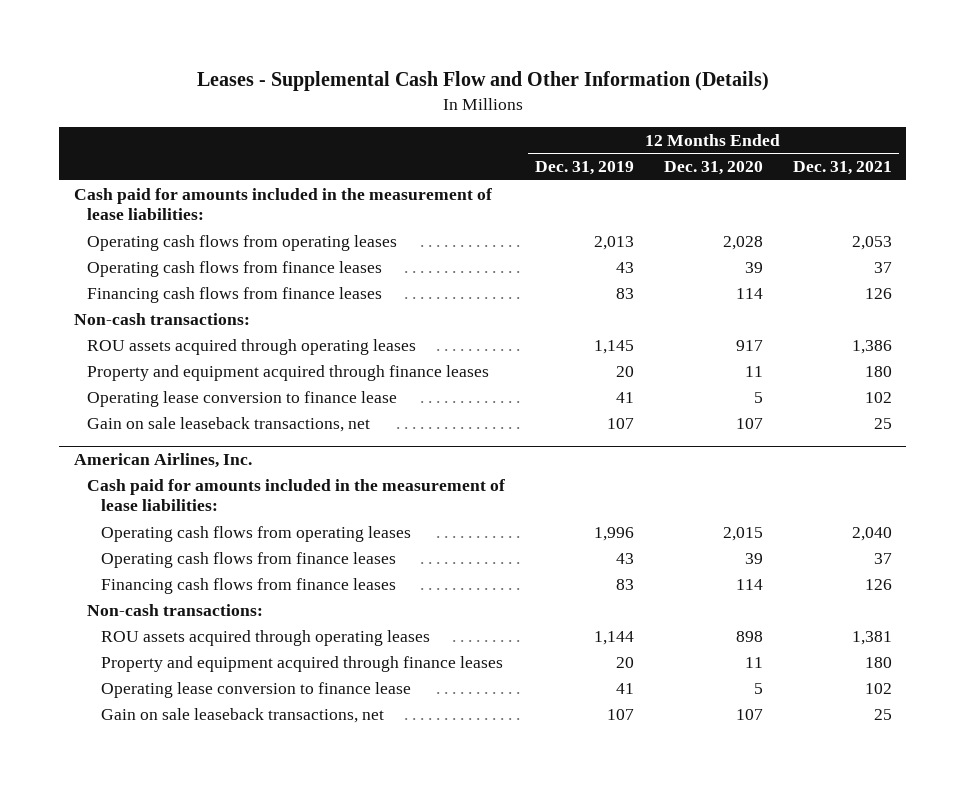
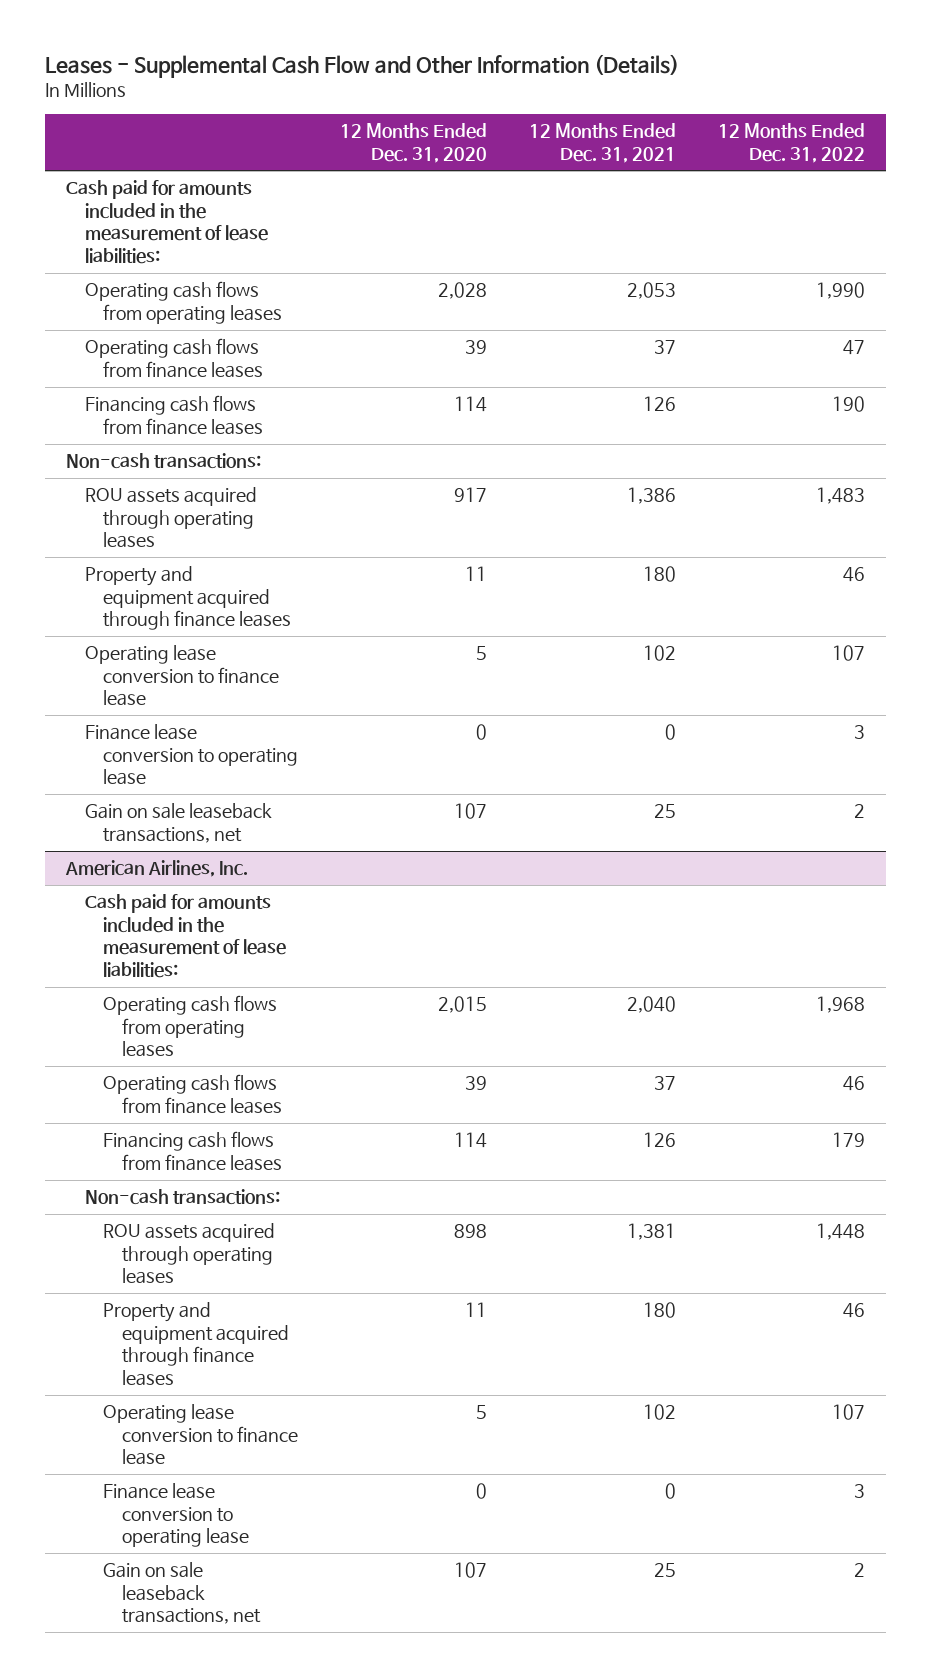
[535,161,635,176] Dec. 31, 2019 -> none
none -> [718,123,866,163] 12 Months Ended Dec. 31, 2022
none -> [84,724,299,786] Finance lease conversion to operating lease
none -> [103,1483,250,1548] Finance lease conversion to operating lease

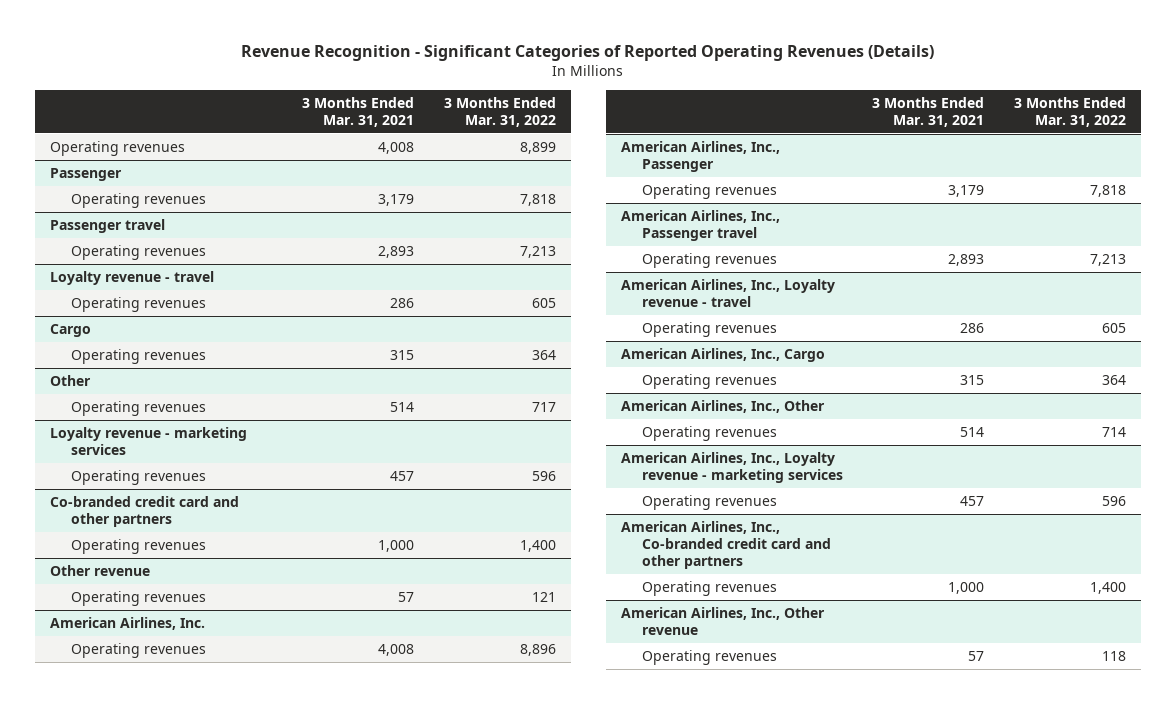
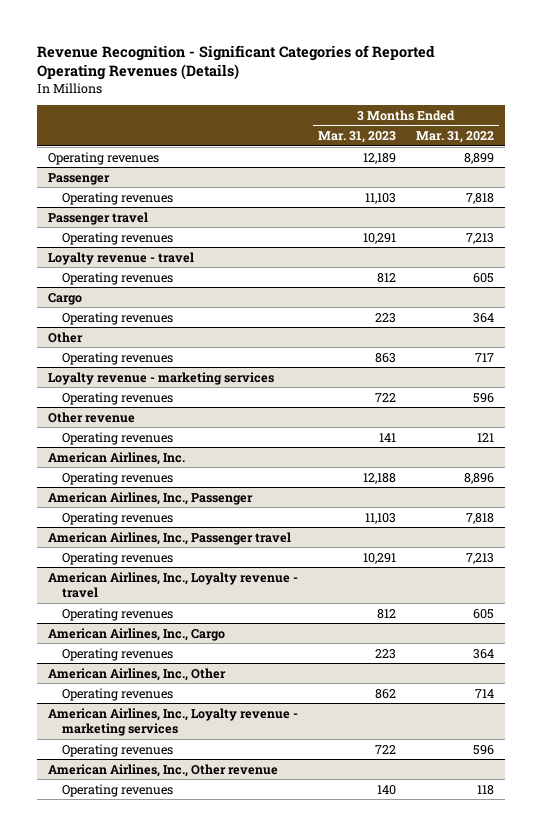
[301,96,414,127] 3 Months Ended Mar. 31, 2021 -> none
none -> [318,131,397,144] Mar. 31, 2023
[49,496,239,527] Co-branded credit card and other partners -> none
[70,539,206,555] Operating revenues -> none
[620,521,831,569] American Airlines, Inc., Co-branded credit card and other partners -> none
[641,581,777,597] Operating revenues -> none

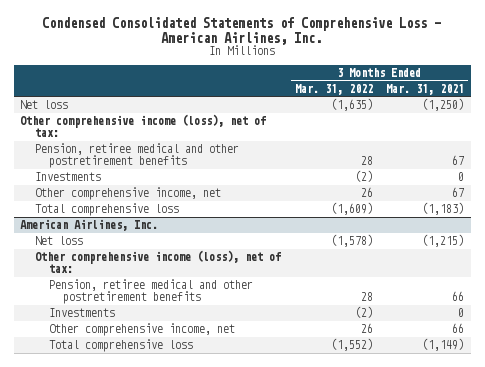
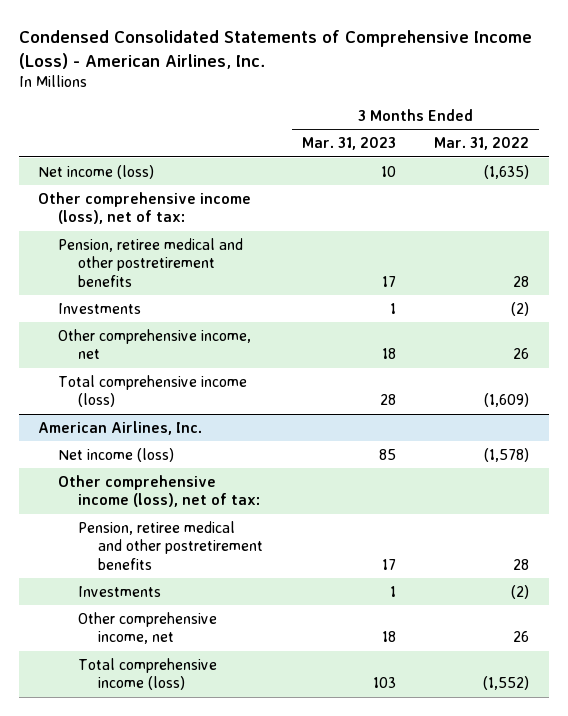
[42,17,442,45] Condensed Consolidated Statements of Comprehensive Loss - American Airlines, Inc. -> [18,29,532,69] Condensed Consolidated Statements of Comprehensive Income (Loss) - American Airlines, Inc.
[386,83,465,95] Mar. 31, 2021 -> none
none -> [301,137,396,151] Mar. 31, 2023
[20,100,69,110] Net loss -> [38,164,155,179] Net income (loss)
[34,203,179,217] Total comprehensive loss -> [58,374,248,408] Total comprehensive income (loss)
[34,236,83,246] Net loss -> [58,447,175,462] Net income (loss)
[48,339,193,353] Total comprehensive loss -> [78,657,218,691] Total comprehensive income (loss)

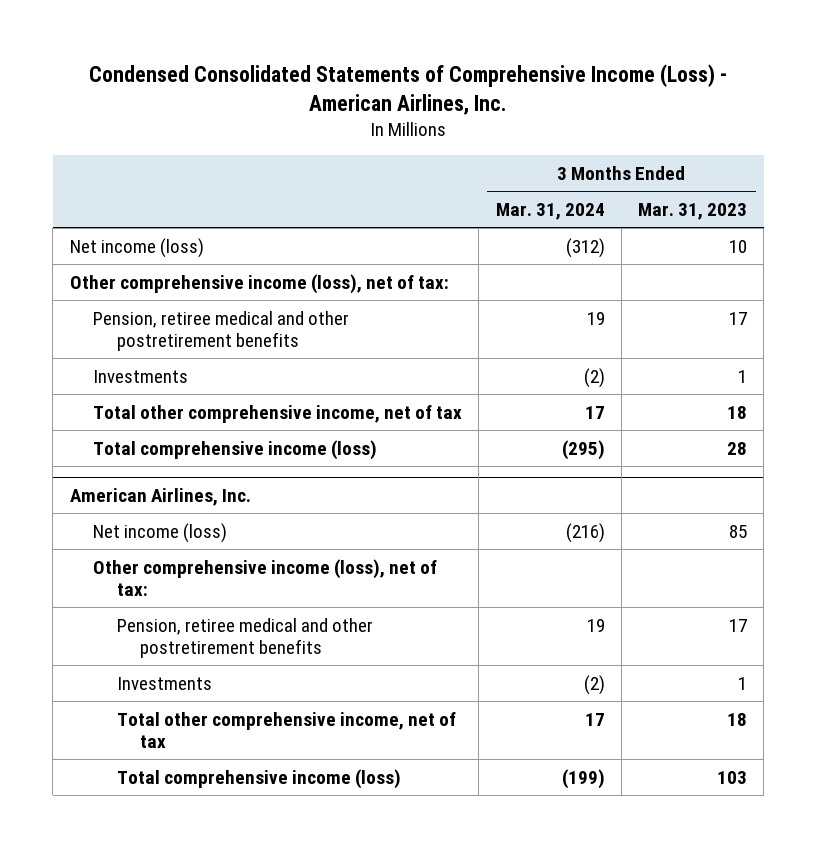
[434,137,530,151] Mar. 31, 2022 -> none
none -> [495,202,605,220] Mar. 31, 2024
[58,328,252,360] Other comprehensive income, net -> [93,404,463,423] Total other comprehensive income, net of tax
[78,611,218,645] Other comprehensive income, net -> [116,711,456,748] Total other comprehensive income, net of tax

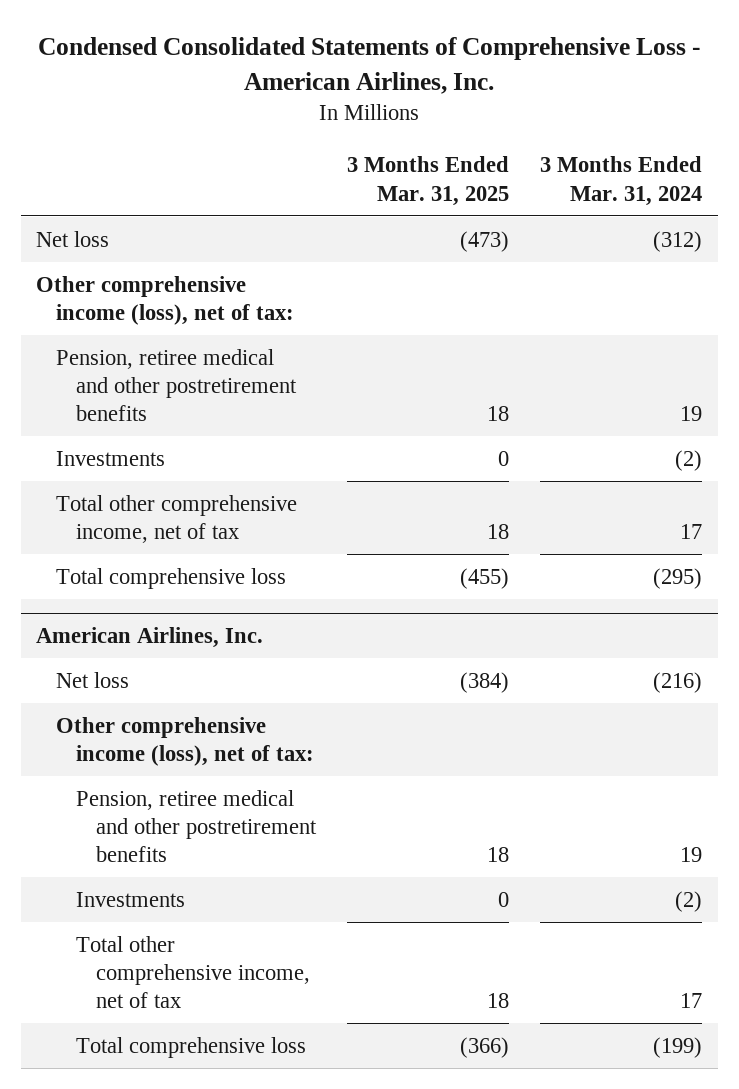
[89,63,728,116] Condensed Consolidated Statements of Comprehensive Income (Loss) - American Airlines, Inc. -> [38,37,701,95] Condensed Consolidated Statements of Comprehensive Loss - American Airlines, Inc.
[638,202,748,220] Mar. 31, 2023 -> none
none -> [347,156,510,206] 3 Months Ended Mar. 31, 2025
[69,237,204,258] Net income (loss) -> [36,230,110,247] Net loss
[93,439,378,460] Total comprehensive income (loss) -> [56,567,287,589] Total comprehensive loss
[93,522,228,543] Net income (loss) -> [56,671,130,688] Net loss
[116,768,401,789] Total comprehensive income (loss) -> [75,1036,306,1058] Total comprehensive loss

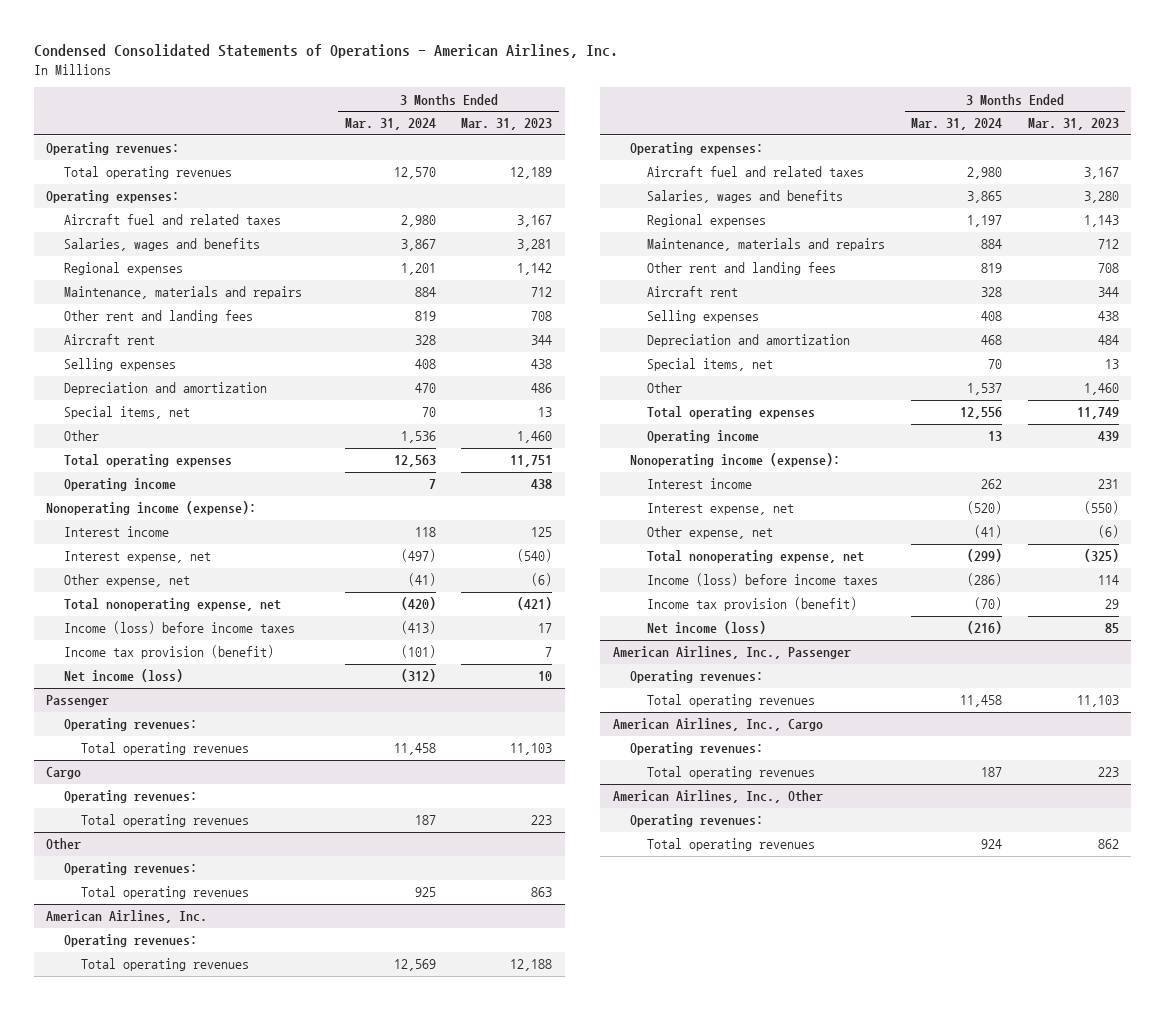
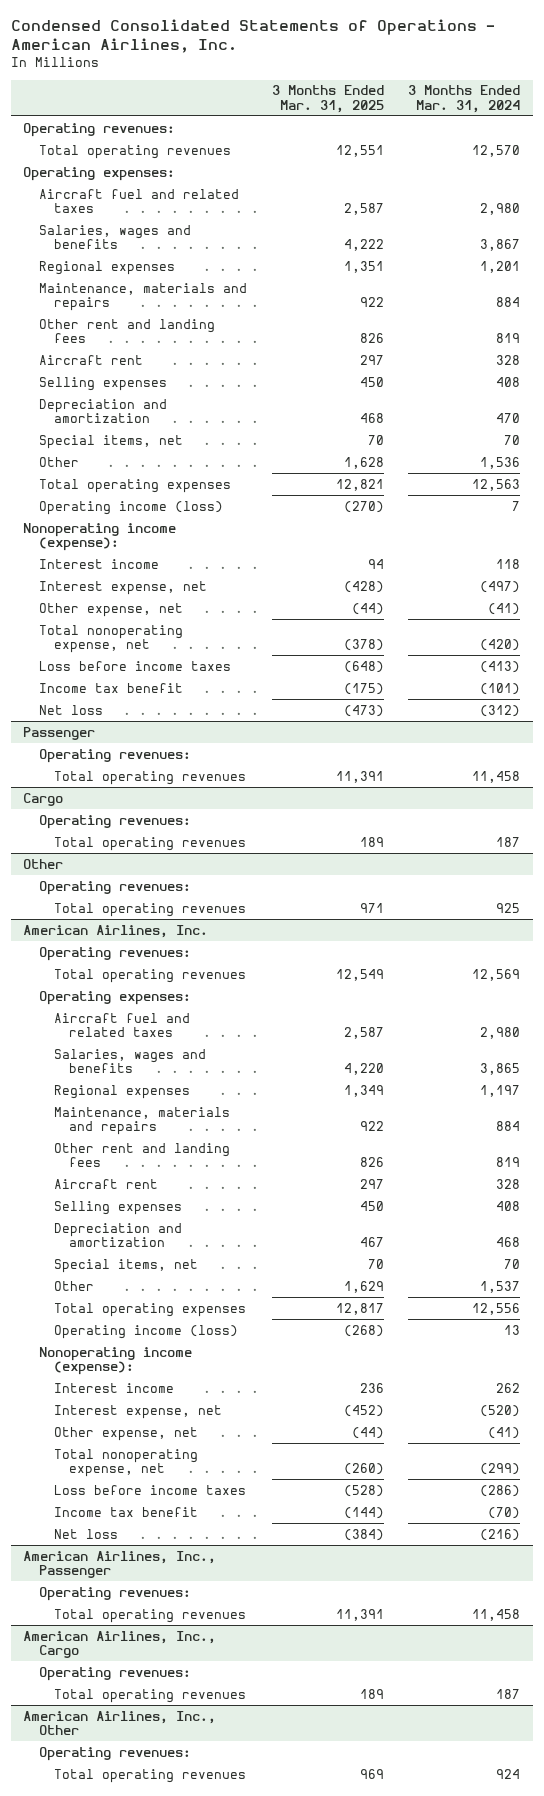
[461,118,553,131] Mar. 31, 2023 -> none
none -> [271,85,384,113] 3 Months Ended Mar. 31, 2025
[63,478,176,492] Operating income -> [38,500,223,515] Operating income (loss)
[63,621,295,635] Income (loss) before income taxes -> [38,660,231,671] Loss before income taxes
[63,645,274,660] Income tax provision (benefit) -> [38,682,183,693] Income tax benefit
[63,669,183,683] Net income (loss) -> [38,704,103,715] Net loss
[647,430,760,444] Operating income -> [53,1324,238,1339] Operating income (loss)
[647,573,879,587] Income (loss) before income taxes -> [53,1484,246,1495] Loss before income taxes
[647,597,858,612] Income tax provision (benefit) -> [53,1506,198,1517] Income tax benefit
[647,621,767,635] Net income (loss) -> [53,1528,118,1539] Net loss

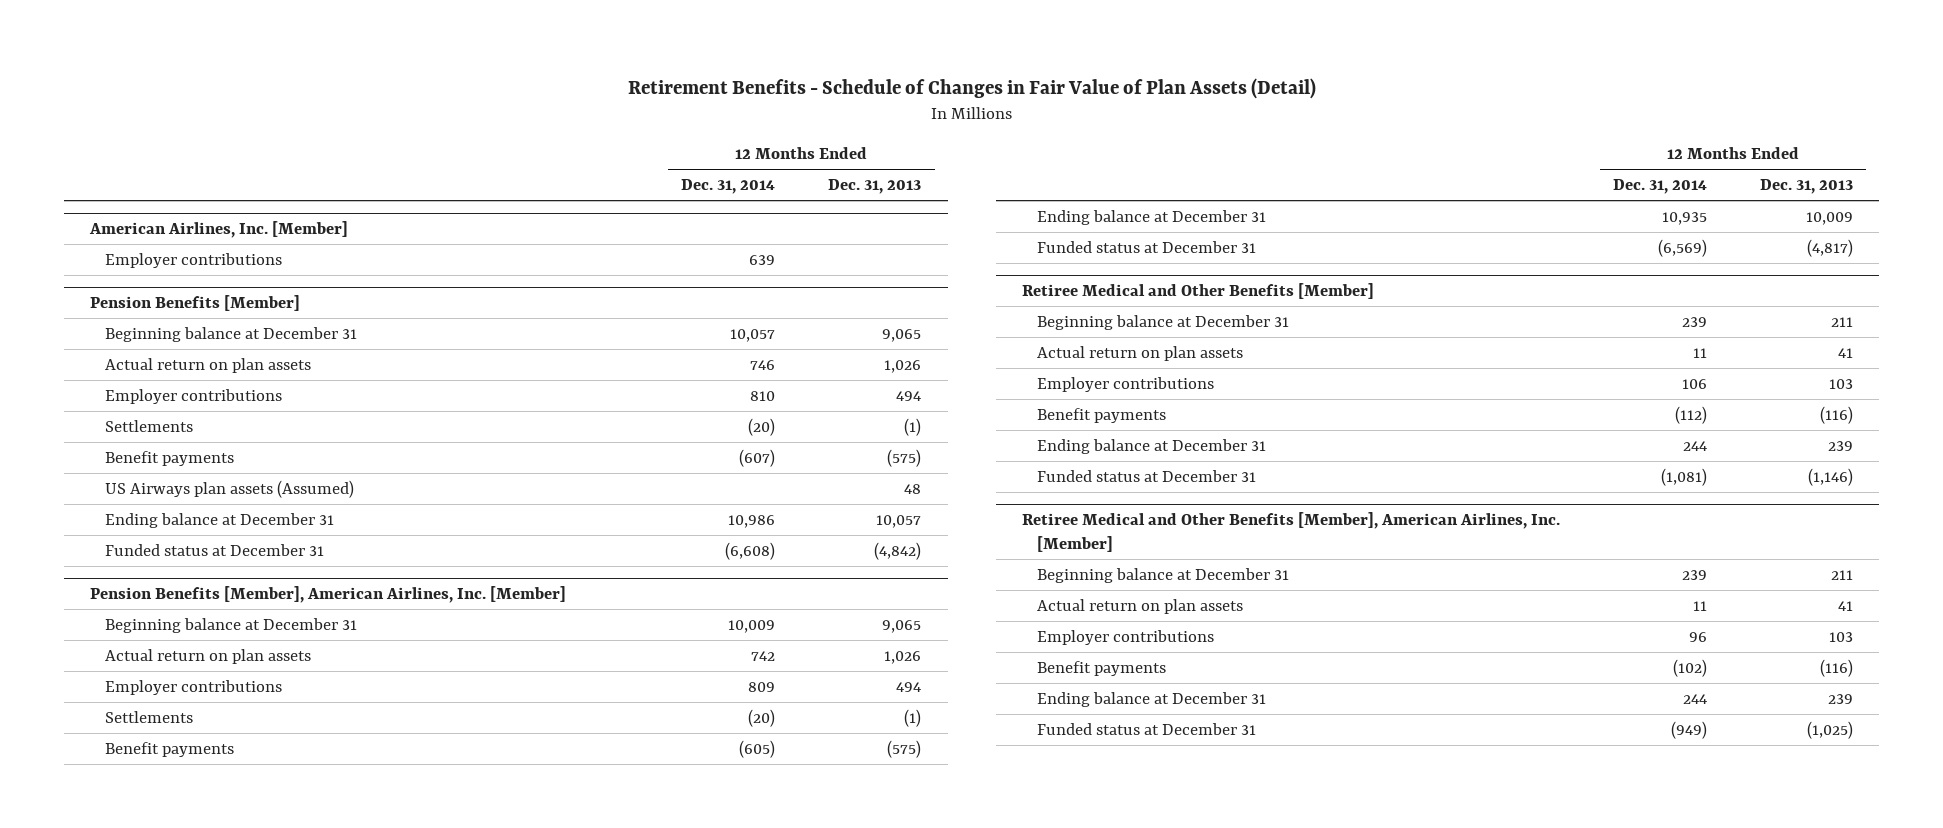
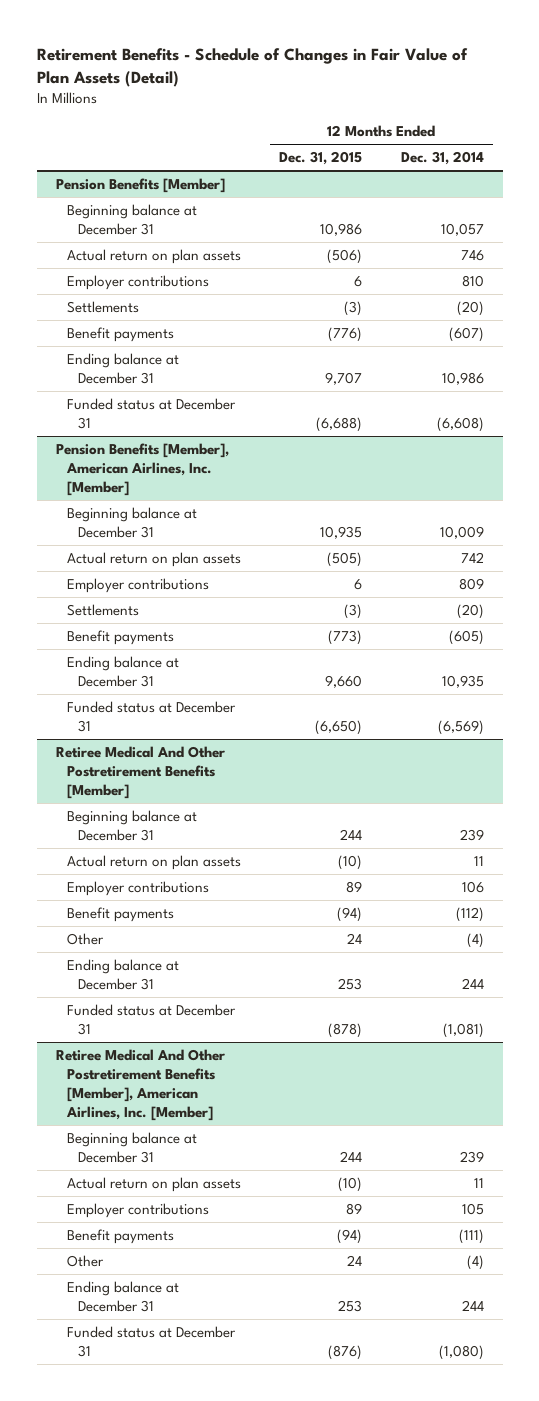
[828,179,922,195] Dec. 31, 2013 -> none
none -> [279,150,363,165] Dec. 31, 2015
[89,220,349,238] American Airlines, Inc. [Member] -> none
[104,252,282,268] Employer contributions -> none
[104,479,354,498] US Airways plan assets (Assumed) -> none
[1022,282,1375,299] Retiree Medical and Other Benefits [Member] -> [55,745,225,800] Retiree Medical And Other Postretirement Benefits [Member]
none -> [66,932,104,945] Other
[1022,511,1561,553] Retiree Medical and Other Benefits [Member], American Airlines, Inc. [Member] -> [55,1048,225,1122] Retiree Medical And Other Postretirement Benefits [Member], American Airlines, Inc. [Member]
[1689,631,1708,642] 96 -> [461,1202,484,1215] 105
[1673,658,1708,677] (102) -> [458,1228,484,1244] (111)
none -> [66,1254,104,1267] Other
[1671,720,1708,739] (949) -> [438,1345,484,1361] (1,080)

